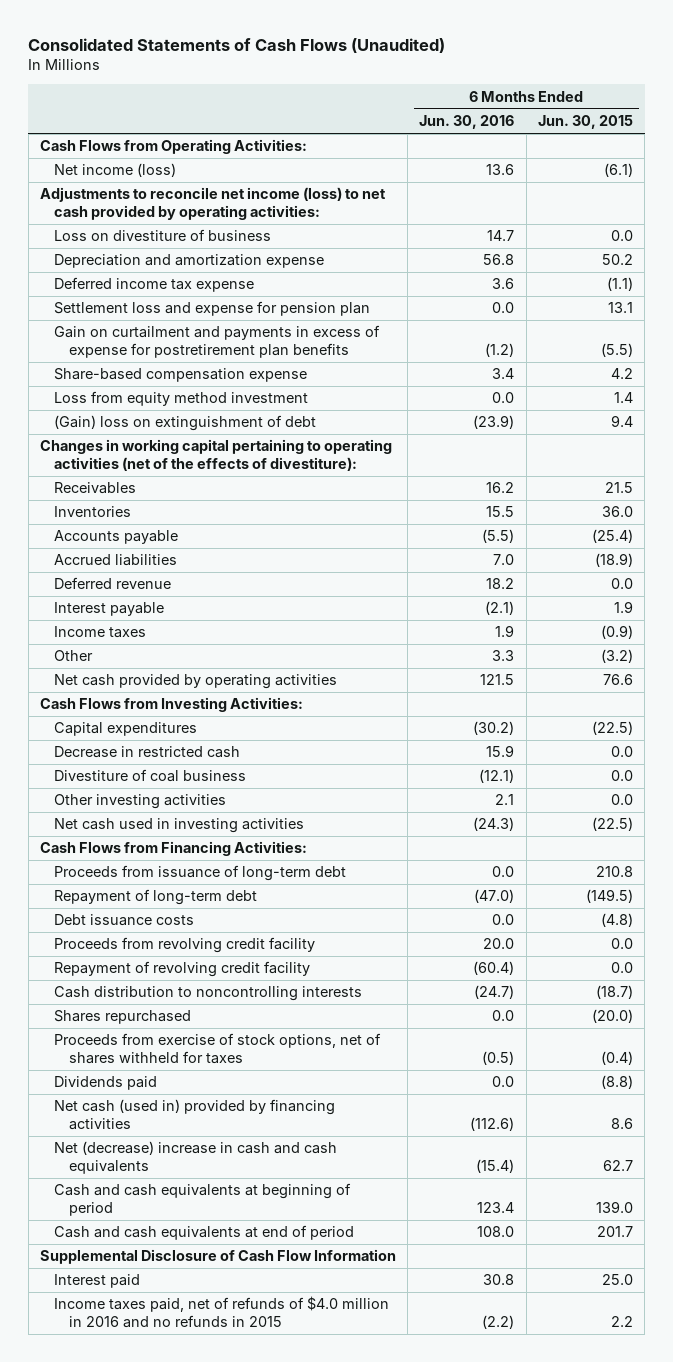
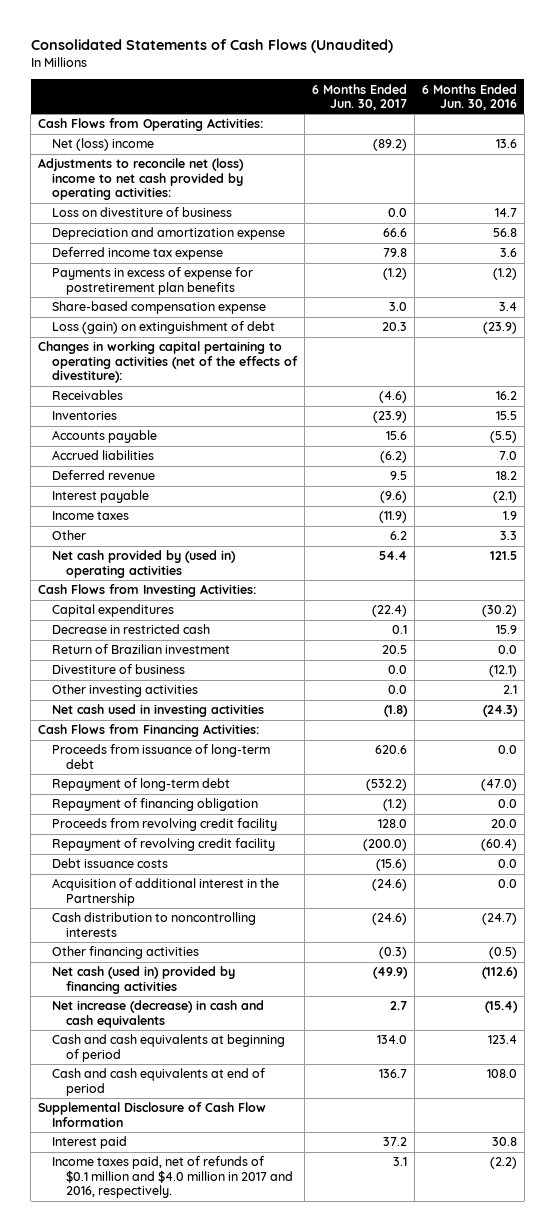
[537,115,633,130] Jun. 30, 2015 -> none
none -> [311,83,407,110] 6 Months Ended Jun. 30, 2017
[54,163,177,178] Net income (loss) -> [52,138,155,152] Net (loss) income
[40,187,387,220] Adjustments to reconcile net income (loss) to net cash provided by operating activities: -> [38,158,245,201] Adjustments to reconcile net (loss) income to net cash provided by operating activities:
[54,301,371,317] Settlement loss and expense for pension plan -> none
[54,325,381,358] Gain on curtailment and payments in excess of expense for postretirement plan benefits -> [52,267,254,295] Payments in excess of expense for postretirement plan benefits
[54,391,309,407] Loss from equity method investment -> none
[54,415,317,432] (Gain) loss on extinguishment of debt -> [52,321,276,335] Loss (gain) on extinguishment of debt
[54,674,338,690] Net cash provided by operating activities -> [52,550,237,578] Net cash provided by (used in) operating activities
none -> [52,644,231,655] Return of Brazilian investment
[54,769,247,783] Divestiture of coal business -> [52,664,186,675] Divestiture of business
none -> [52,798,259,812] Repayment of financing obligation
[54,914,195,927] Debt issuance costs -> [52,858,169,869] Debt issuance costs
none -> [52,878,280,906] Acquisition of additional interest in the Partnership
[54,1010,192,1025] Shares repurchased -> none
[54,1033,382,1064] Proceeds from exercise of stock options, net of shares withheld for taxes -> none
[54,1076,158,1091] Dividends paid -> none
none -> [52,946,200,960] Other financing activities
[54,1141,338,1174] Net (decrease) increase in cash and cash equivalents -> [52,1000,265,1028] Net increase (decrease) in cash and cash equivalents
[54,1296,390,1328] Income taxes paid, net of refunds of $4.0 million in 2016 and no refunds in 2015 -> [52,1156,293,1199] Income taxes paid, net of refunds of $0.1 million and $4.0 million in 2017 and 2016, respectively.

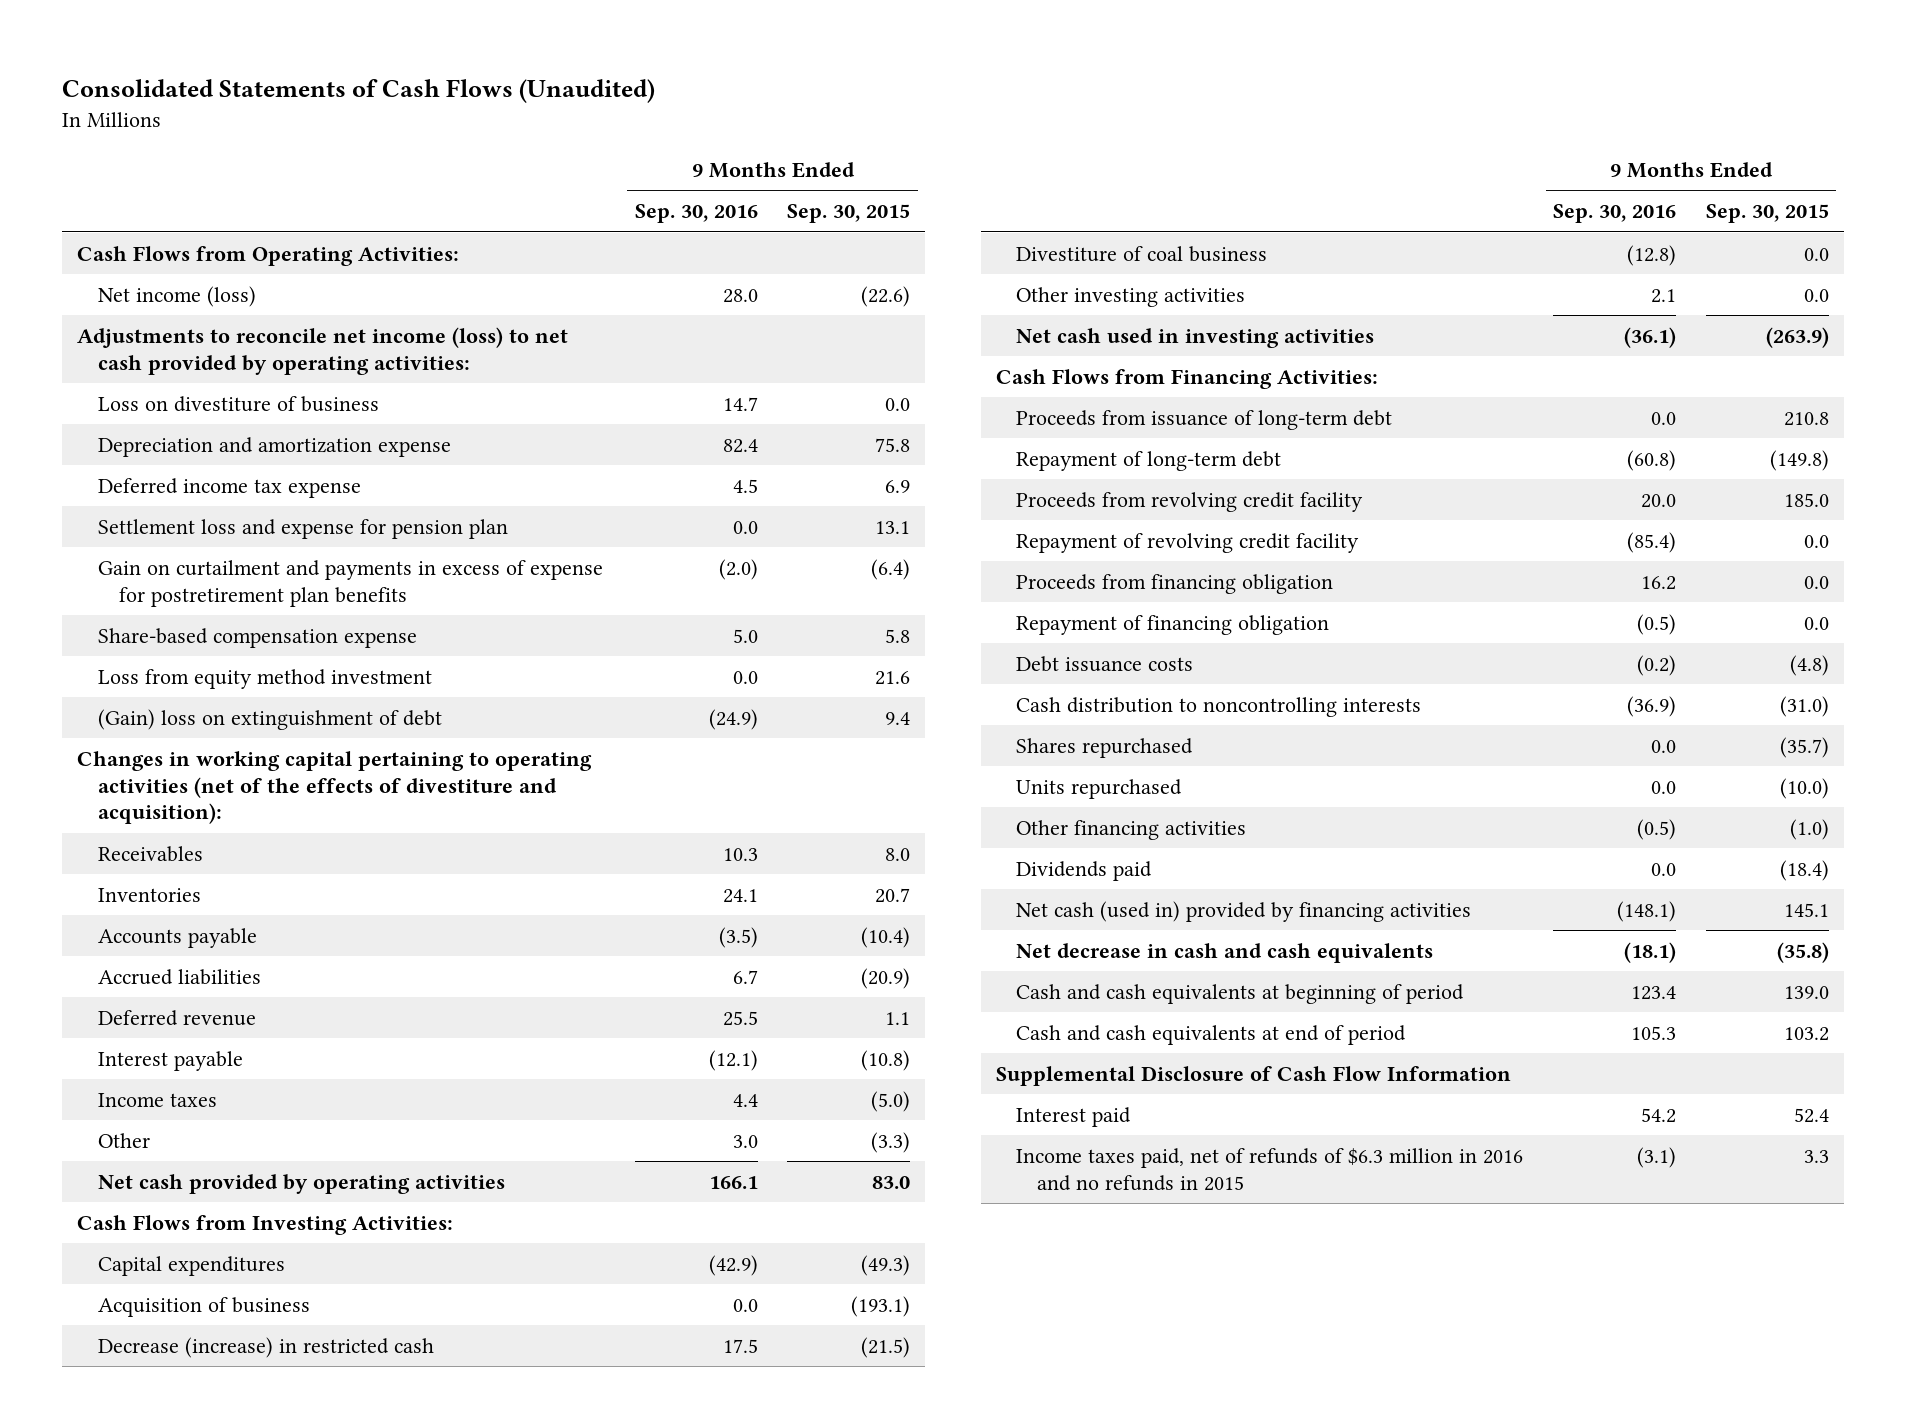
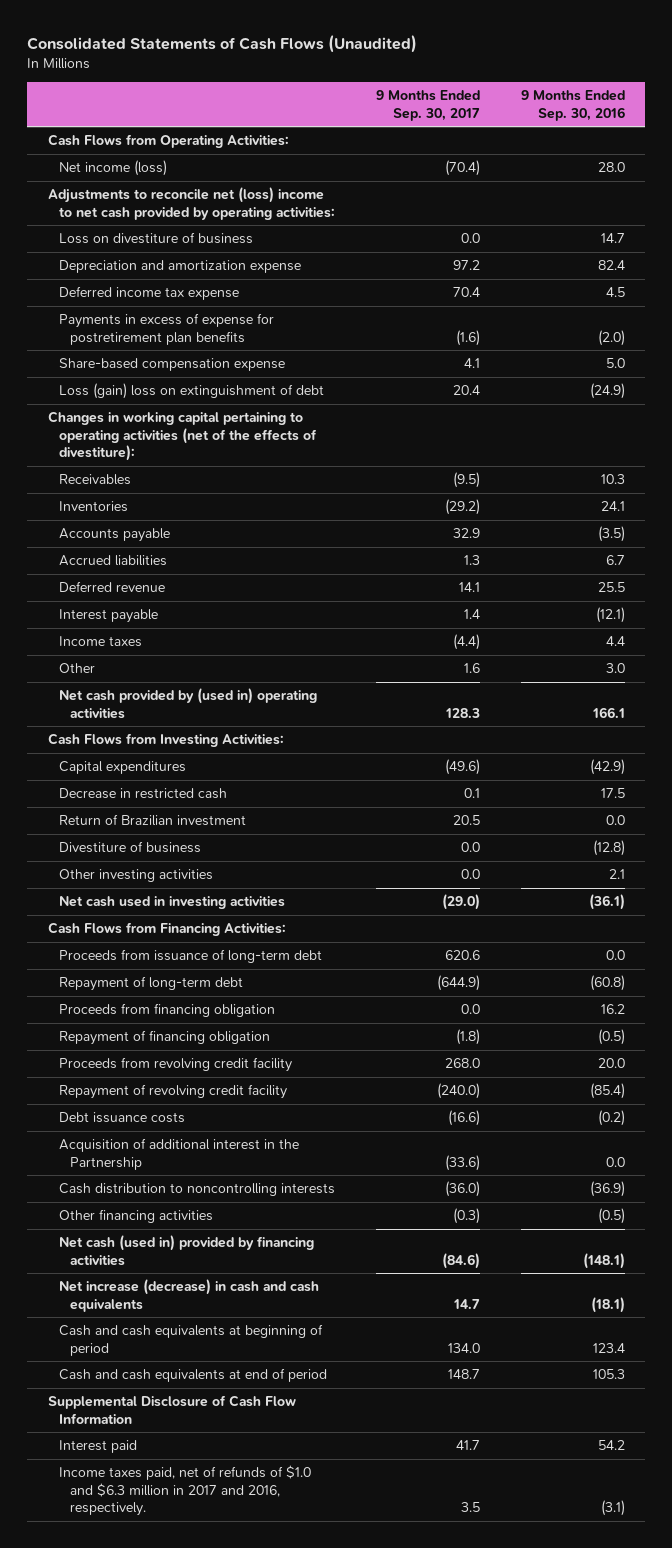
[787,204,911,224] Sep. 30, 2015 -> none
none -> [375,90,480,121] 9 Months Ended Sep. 30, 2017
[77,326,569,375] Adjustments to reconcile net income (loss) to net cash provided by operating activities: -> [47,187,335,220] Adjustments to reconcile net (loss) income to net cash provided by operating activities:
[97,518,508,539] Settlement loss and expense for pension plan -> none
[97,559,603,607] Gain on curtailment and payments in excess of expense for postretirement plan benefits -> [58,313,274,345] Payments in excess of expense for postretirement plan benefits
[97,668,432,689] Loss from equity method investment -> none
[97,708,442,730] (Gain) loss on extinguishment of debt -> [58,383,324,400] Loss (gain) loss on extinguishment of debt
[77,750,593,825] Changes in working capital pertaining to operating activities (net of the effects of divestiture and acquisition): -> [47,411,317,462] Changes in working capital pertaining to operating activities (net of the effects of divestiture):
[97,1173,505,1194] Net cash provided by operating activities -> [58,688,317,719] Net cash provided by (used in) operating activities
[97,1296,310,1317] Acquisition of business -> none
[97,1336,434,1358] Decrease (increase) in restricted cash -> [58,788,227,800] Decrease in restricted cash
none -> [58,814,246,827] Return of Brazilian investment
[1016,245,1268,262] Divestiture of coal business -> [58,841,201,854] Divestiture of business
[1016,491,1364,512] Proceeds from revolving credit facility -> [58,1057,292,1073] Proceeds from revolving credit facility
[1016,532,1360,553] Repayment of revolving credit facility -> [58,1084,287,1100] Repayment of revolving credit facility
none -> [58,1138,299,1170] Acquisition of additional interest in the Partnership
[1016,737,1194,758] Shares repurchased -> none
[1016,778,1183,799] Units repurchased -> none
[1016,860,1153,881] Dividends paid -> none
[1016,942,1434,963] Net decrease in cash and cash equivalents -> [58,1279,319,1312] Net increase (decrease) in cash and cash equivalents
[1016,1147,1524,1191] Income taxes paid, net of refunds of $6.3 million in 2016 and no refunds in 2015 -> [58,1465,311,1517] Income taxes paid, net of refunds of $1.0 and $6.3 million in 2017 and 2016, respectively.

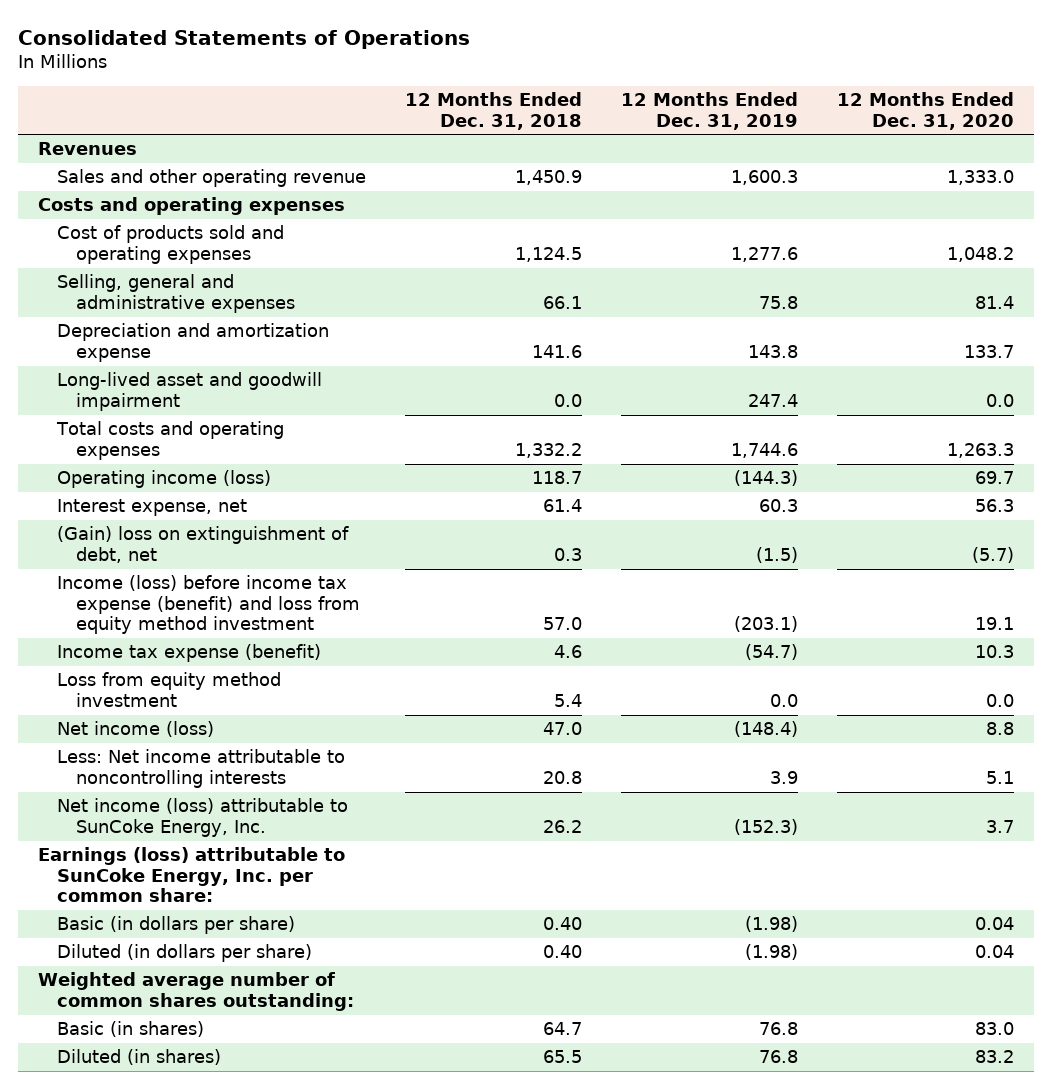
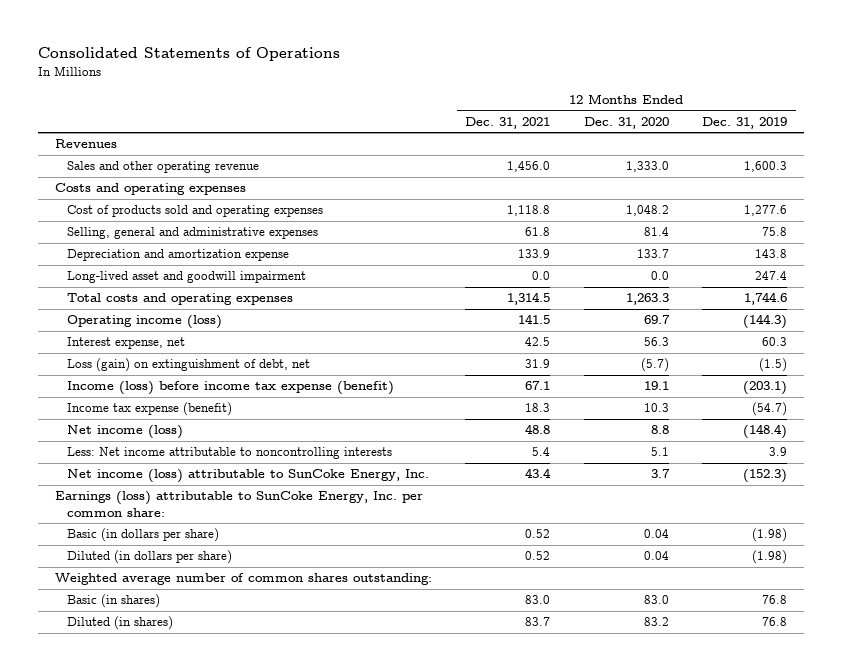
[404,92,582,130] 12 Months Ended Dec. 31, 2018 -> none
none -> [465,116,551,129] Dec. 31, 2021
[56,526,349,563] (Gain) loss on extinguishment of debt, net -> [66,358,310,373] Loss (gain) on extinguishment of debt, net
[56,575,360,635] Income (loss) before income tax expense (benefit) and loss from equity method investment -> [66,381,394,396] Income (loss) before income tax expense (benefit)
[56,672,281,707] Loss from equity method investment -> none

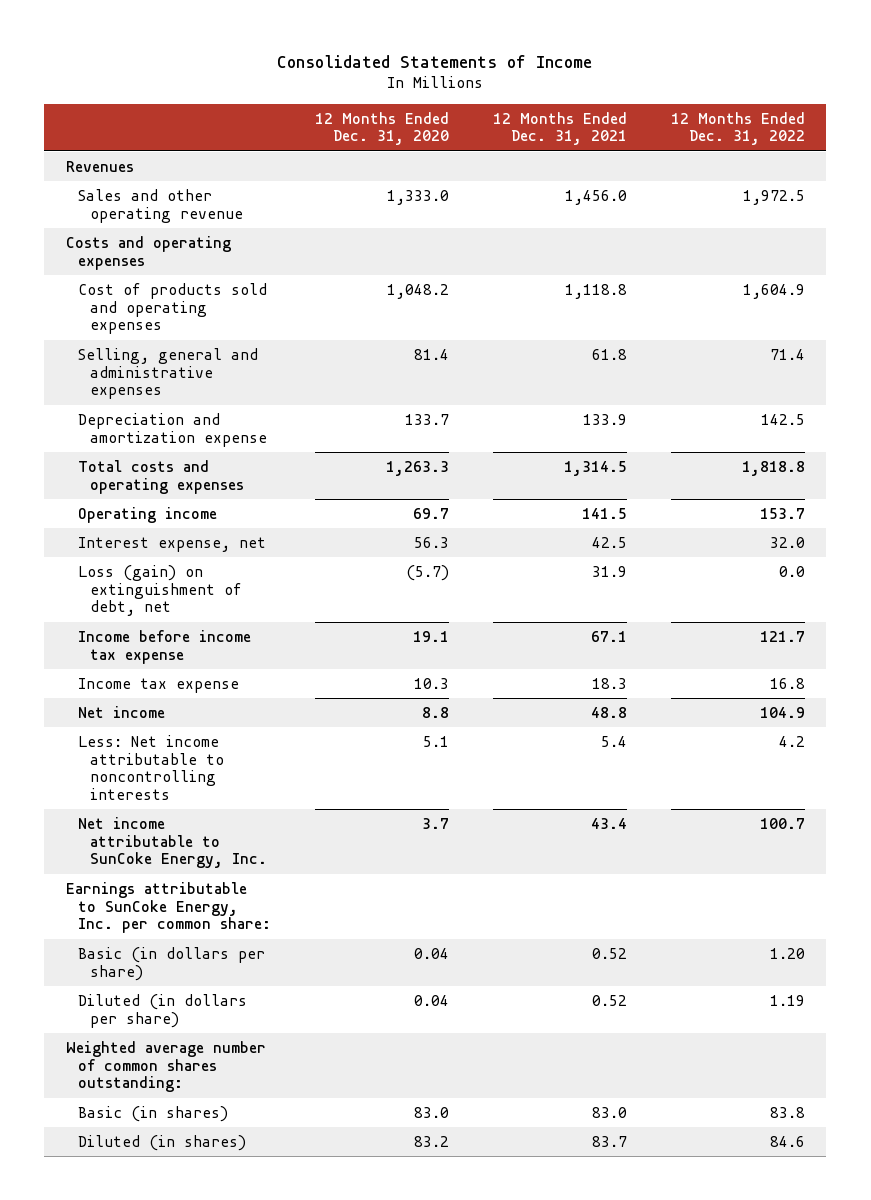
[37,47,340,62] Consolidated Statements of Operations -> [277,54,593,68] Consolidated Statements of Income
[702,116,788,129] Dec. 31, 2019 -> none
none -> [670,111,805,146] 12 Months Ended Dec. 31, 2022
[66,271,306,284] Long-lived asset and goodwill impairment -> none
[66,315,222,330] Operating income (loss) -> [78,506,218,523] Operating income
[66,381,394,396] Income (loss) before income tax expense (benefit) -> [78,629,252,664] Income before income tax expense
[66,402,232,417] Income tax expense (benefit) -> [78,677,240,693] Income tax expense
[66,425,183,440] Net income (loss) -> [78,705,166,718] Net income
[66,469,429,484] Net income (loss) attributable to SunCoke Energy, Inc. -> [78,816,268,869] Net income attributable to SunCoke Energy, Inc.
[54,491,423,517] Earnings (loss) attributable to SunCoke Energy, Inc. per common share: -> [66,881,272,934] Earnings attributable to SunCoke Energy, Inc. per common share:

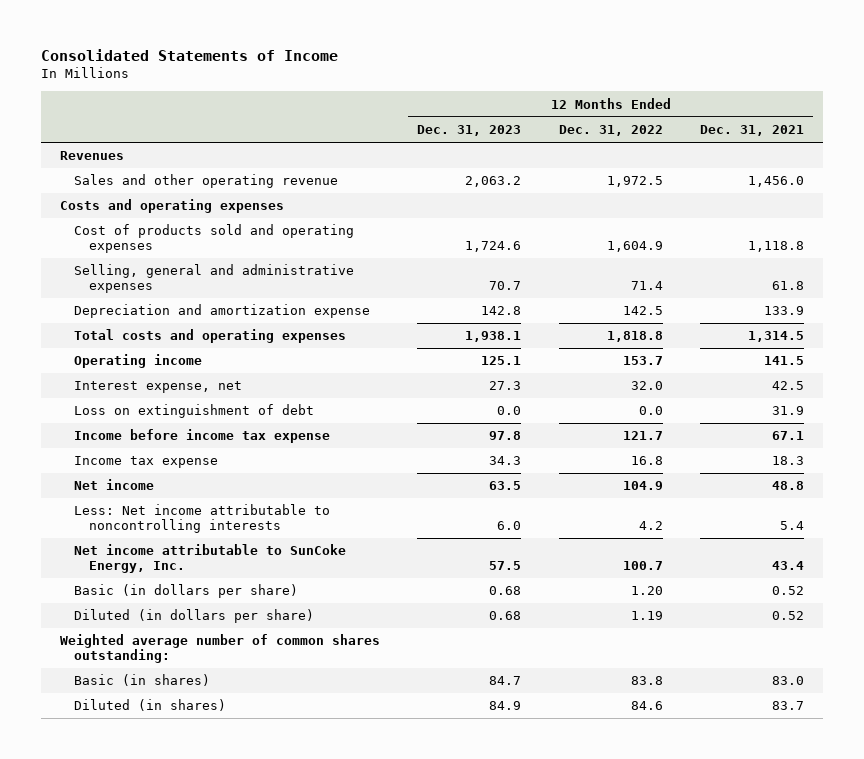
[314,111,449,146] 12 Months Ended Dec. 31, 2020 -> none
none -> [417,125,522,137] Dec. 31, 2023
[78,564,243,617] Loss (gain) on extinguishment of debt, net -> [74,404,315,419] Loss on extinguishment of debt
[66,881,272,934] Earnings attributable to SunCoke Energy, Inc. per common share: -> none

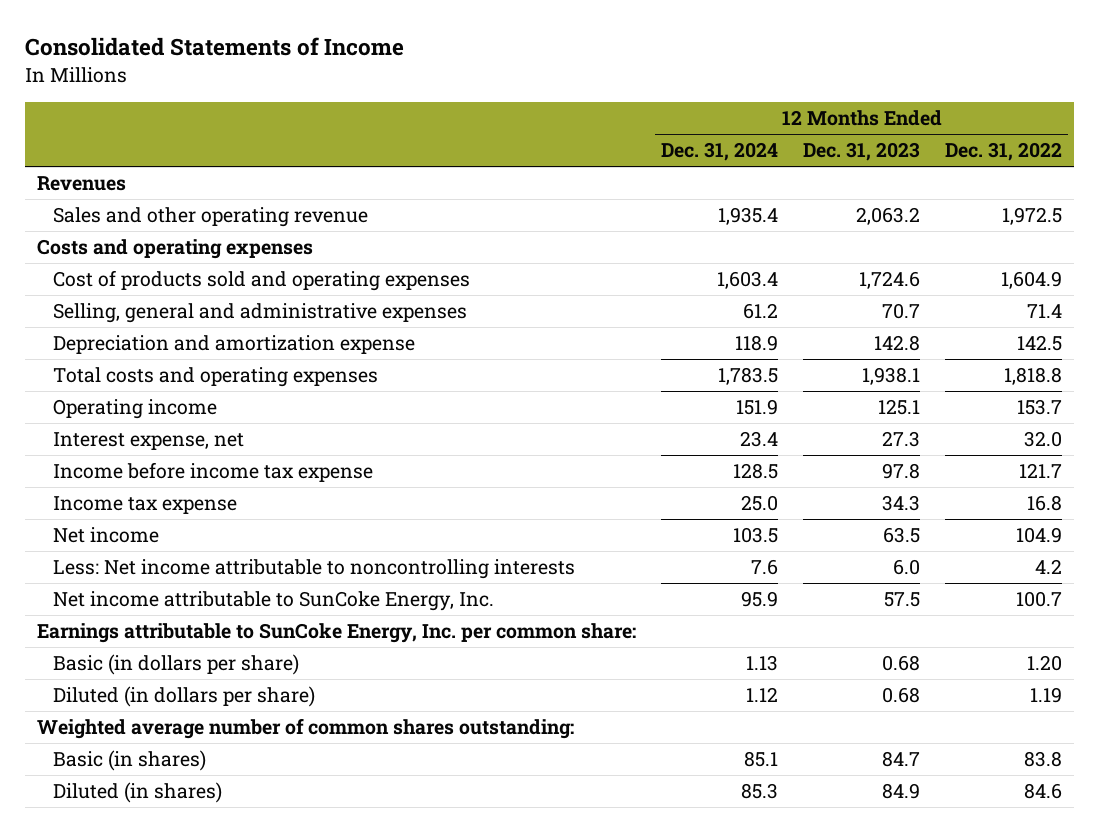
[699,125,804,137] Dec. 31, 2021 -> none
none -> [661,142,779,162] Dec. 31, 2024
[74,404,315,419] Loss on extinguishment of debt -> none
none -> [37,623,637,644] Earnings attributable to SunCoke Energy, Inc. per common share:

